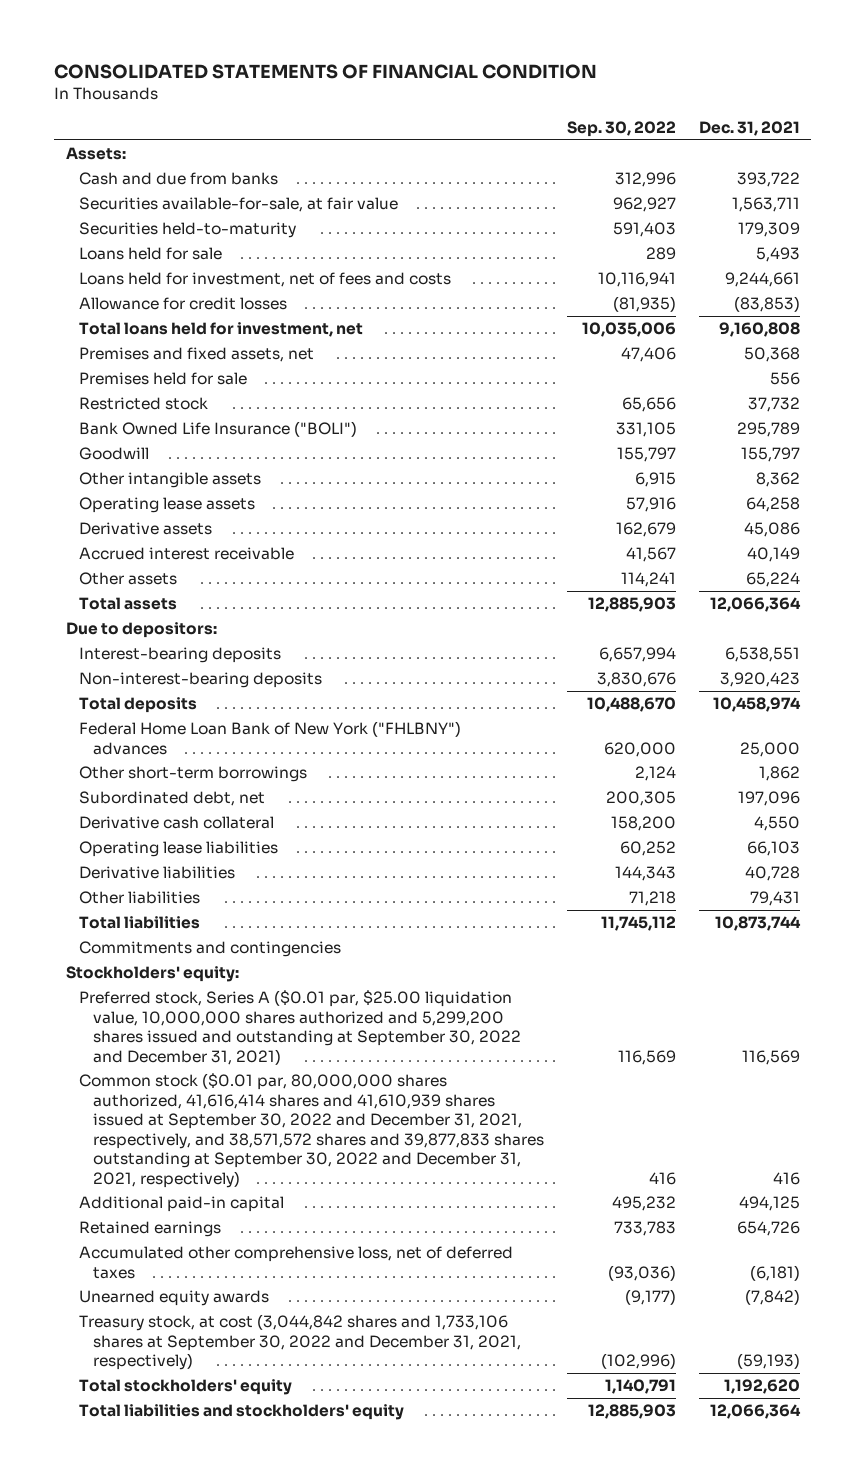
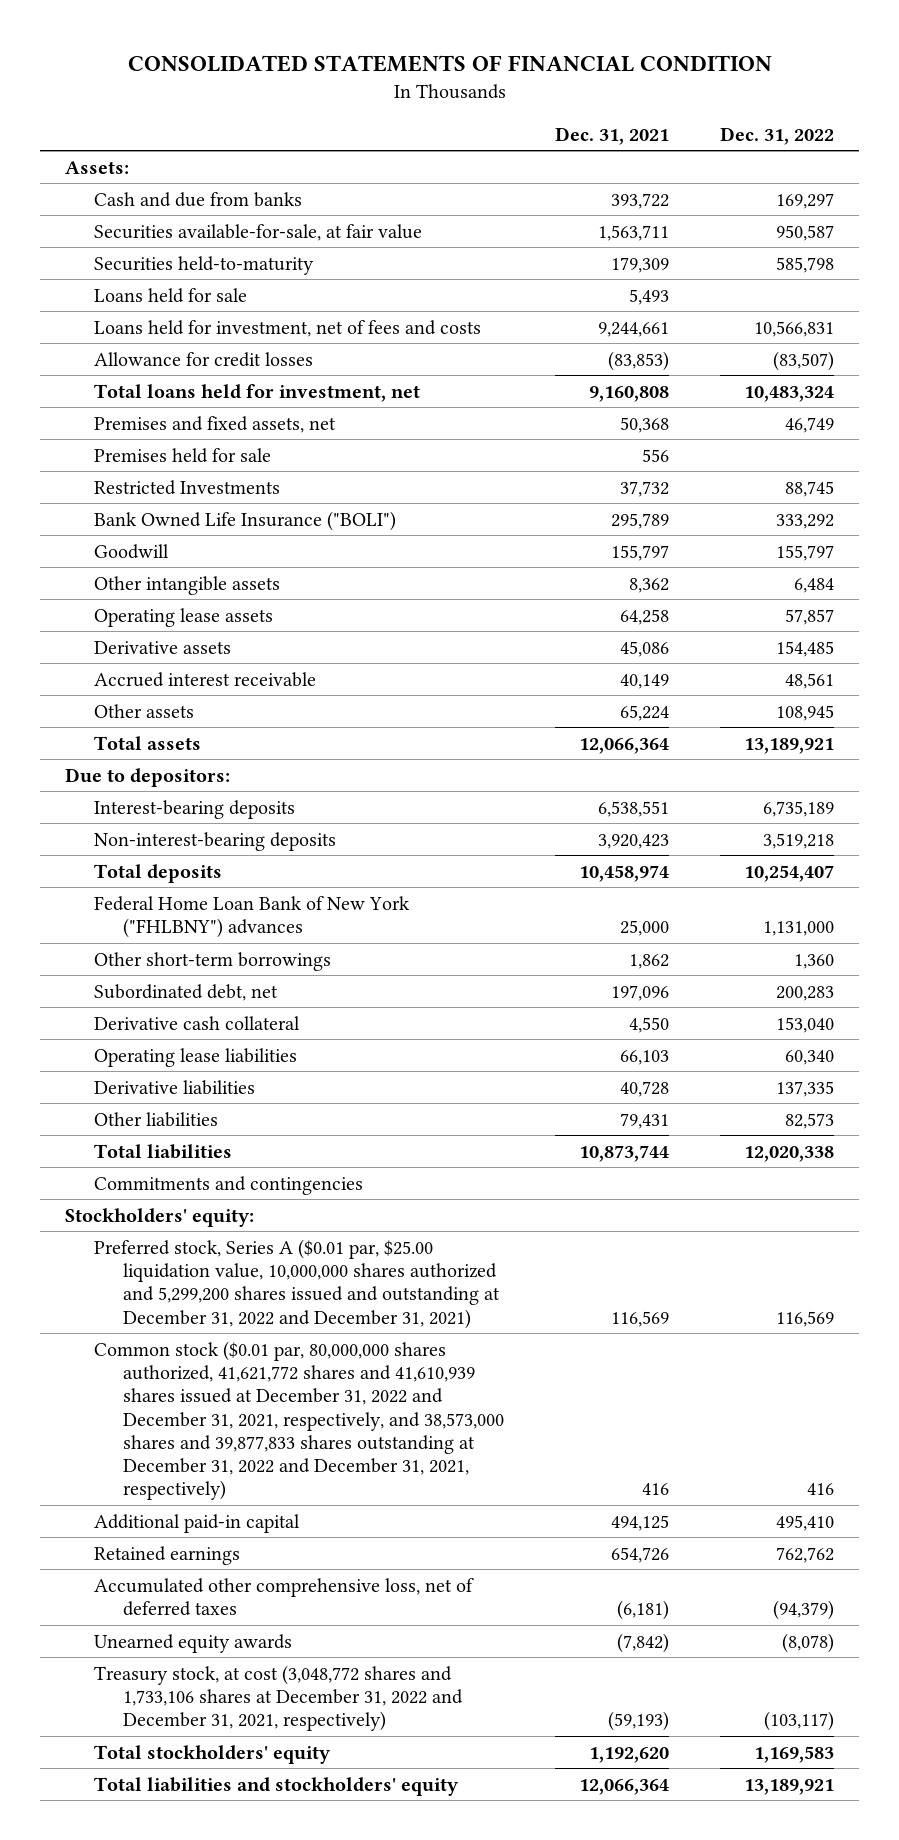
[566,120,676,137] Sep. 30, 2022 -> none
none -> [719,126,834,145] Dec. 31, 2022
[79,397,209,411] Restricted stock -> [93,479,280,495] Restricted Investments
[79,990,522,1065] Preferred stock, Series A ($0.01 par, $25.00 liquidation value, 10,000,000 shares authorized and 5,299,200 shares issued and outstanding at September 30, 2022 and December 31, 2021) -> [93,1238,500,1329] Preferred stock, Series A ($0.01 par, $25.00 liquidation value, 10,000,000 shares authorized and 5,299,200 shares issued and outstanding at December 31, 2022 and December 31, 2021)
[79,1073,545,1188] Common stock ($0.01 par, 80,000,000 shares authorized, 41,616,414 shares and 41,610,939 shares issued at September 30, 2022 and December 31, 2021, respectively, and 38,571,572 shares and 39,877,833 shares outstanding at September 30, 2022 and December 31, 2021, respectively) -> [93,1340,504,1501] Common stock ($0.01 par, 80,000,000 shares authorized, 41,621,772 shares and 41,610,939 shares issued at December 31, 2022 and December 31, 2021, respectively, and 38,573,000 shares and 39,877,833 shares outstanding at December 31, 2022 and December 31, 2021, respectively)
[79,1314,522,1371] Treasury stock, at cost (3,044,842 shares and 1,733,106 shares at September 30, 2022 and December 31, 2021, respectively) -> [93,1664,463,1732] Treasury stock, at cost (3,048,772 shares and 1,733,106 shares at December 31, 2022 and December 31, 2021, respectively)

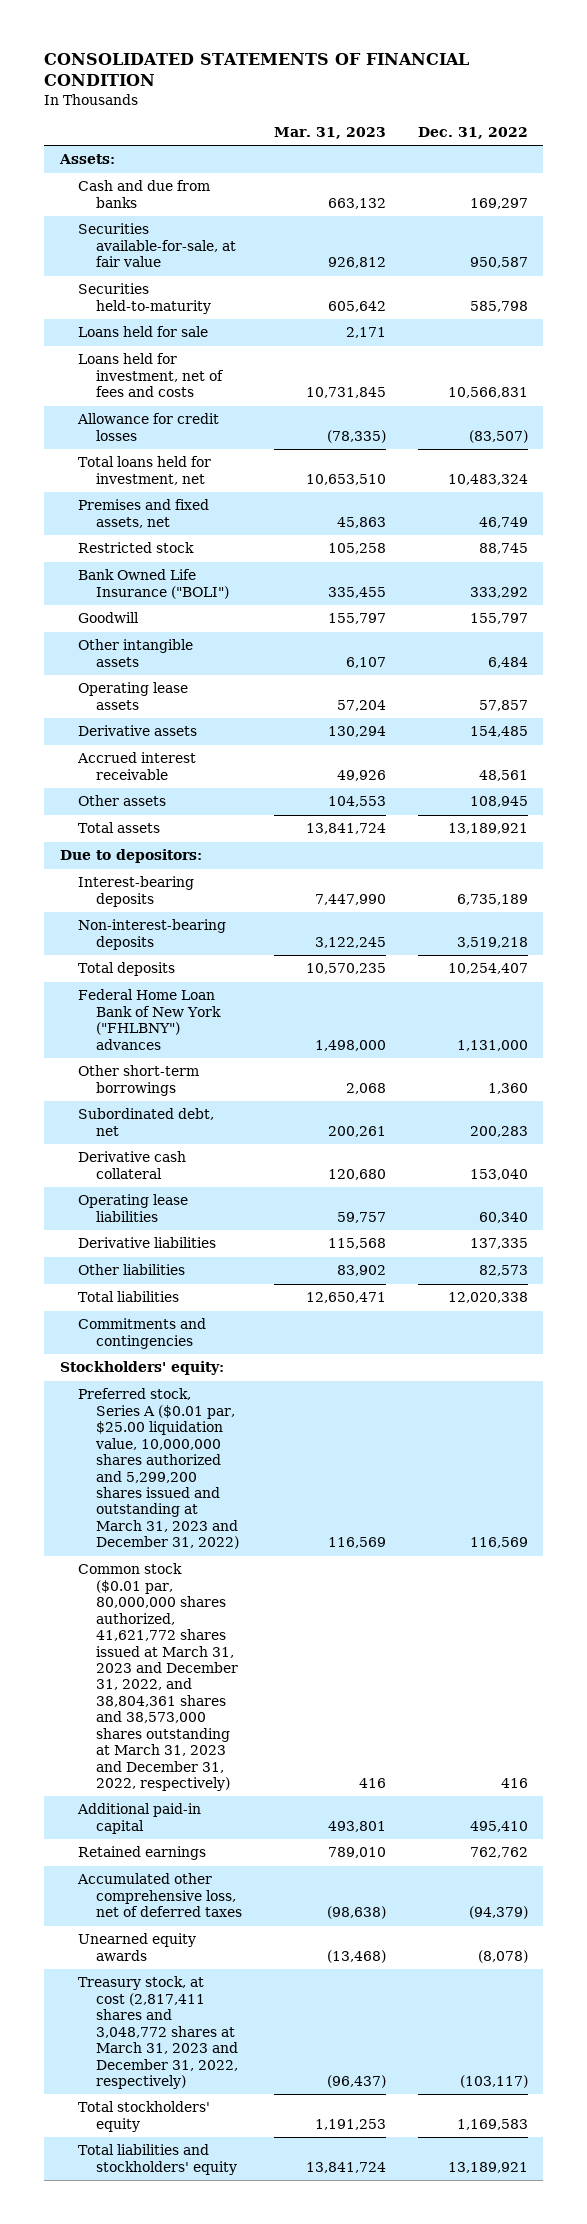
[554,126,669,145] Dec. 31, 2021 -> none
none -> [273,126,386,139] Mar. 31, 2023
[93,447,271,463] Premises held for sale -> none
[93,479,280,495] Restricted Investments -> [77,542,194,554] Restricted stock
[93,1238,500,1329] Preferred stock, Series A ($0.01 par, $25.00 liquidation value, 10,000,000 shares authorized and 5,299,200 shares issued and outstanding at December 31, 2022 and December 31, 2021) -> [77,1388,239,1550] Preferred stock, Series A ($0.01 par, $25.00 liquidation value, 10,000,000 shares authorized and 5,299,200 shares issued and outstanding at March 31, 2023 and December 31, 2022)
[93,1340,504,1501] Common stock ($0.01 par, 80,000,000 shares authorized, 41,621,772 shares and 41,610,939 shares issued at December 31, 2022 and December 31, 2021, respectively, and 38,573,000 shares and 39,877,833 shares outstanding at December 31, 2022 and December 31, 2021, respectively) -> [77,1563,238,1792] Common stock ($0.01 par, 80,000,000 shares authorized, 41,621,772 shares issued at March 31, 2023 and December 31, 2022, and 38,804,361 shares and 38,573,000 shares outstanding at March 31, 2023 and December 31, 2022, respectively)
[93,1664,463,1732] Treasury stock, at cost (3,048,772 shares and 1,733,106 shares at December 31, 2022 and December 31, 2021, respectively) -> [77,1976,238,2090] Treasury stock, at cost (2,817,411 shares and 3,048,772 shares at March 31, 2023 and December 31, 2022, respectively)

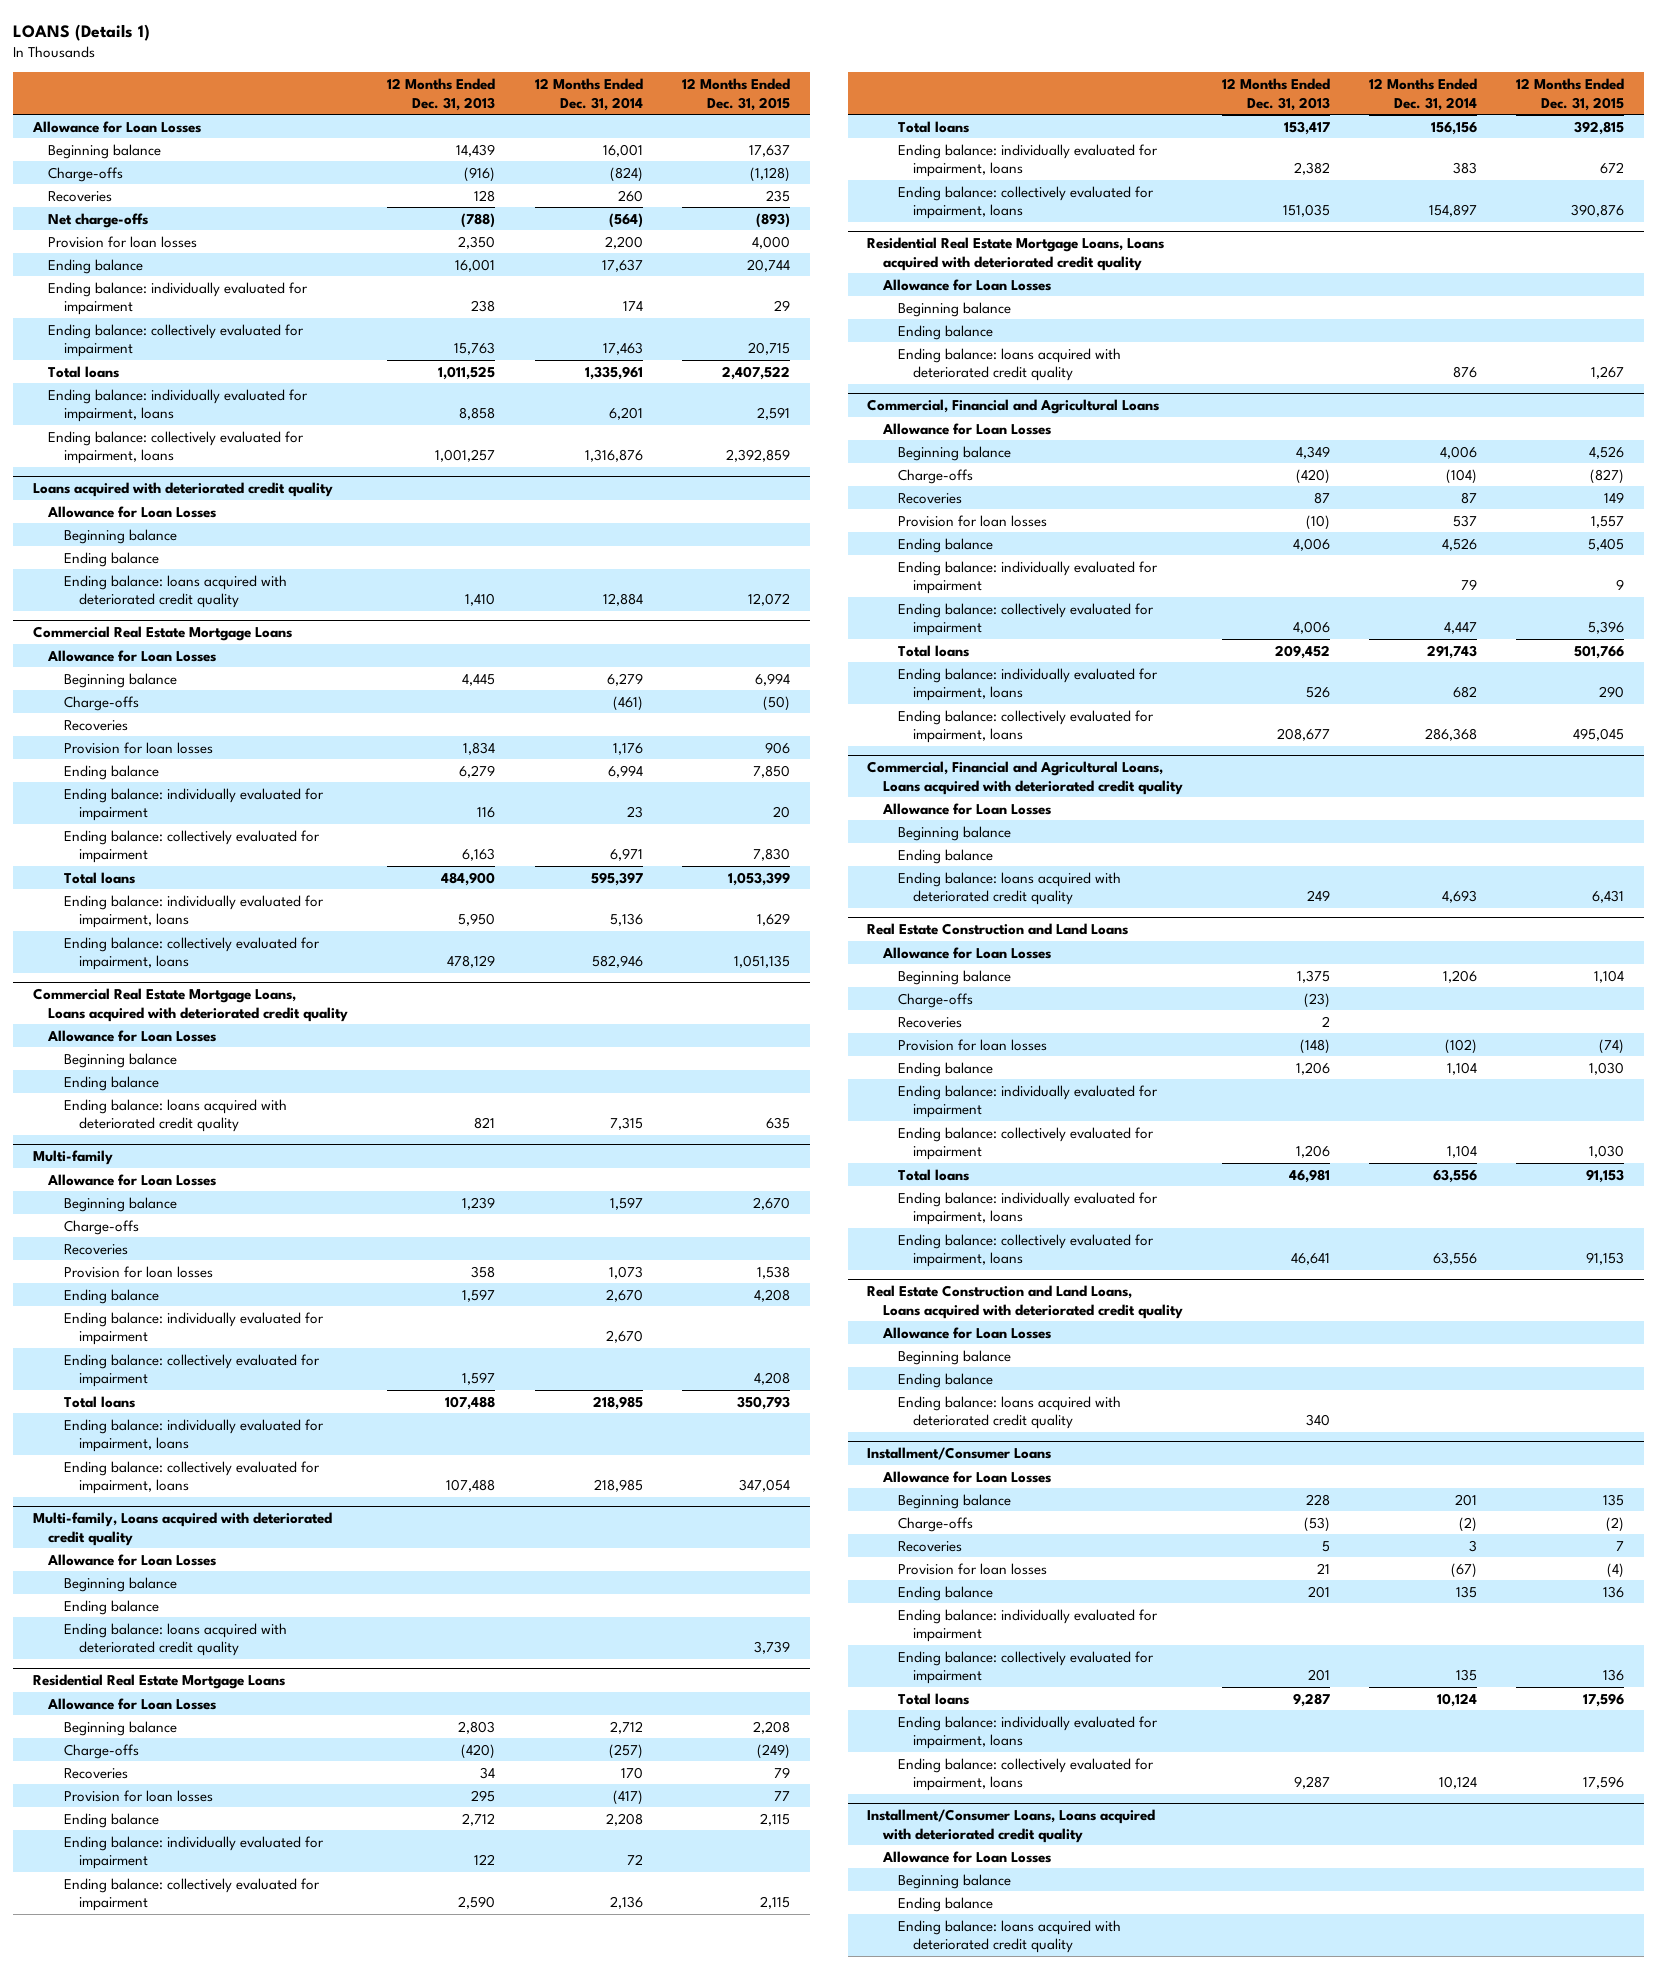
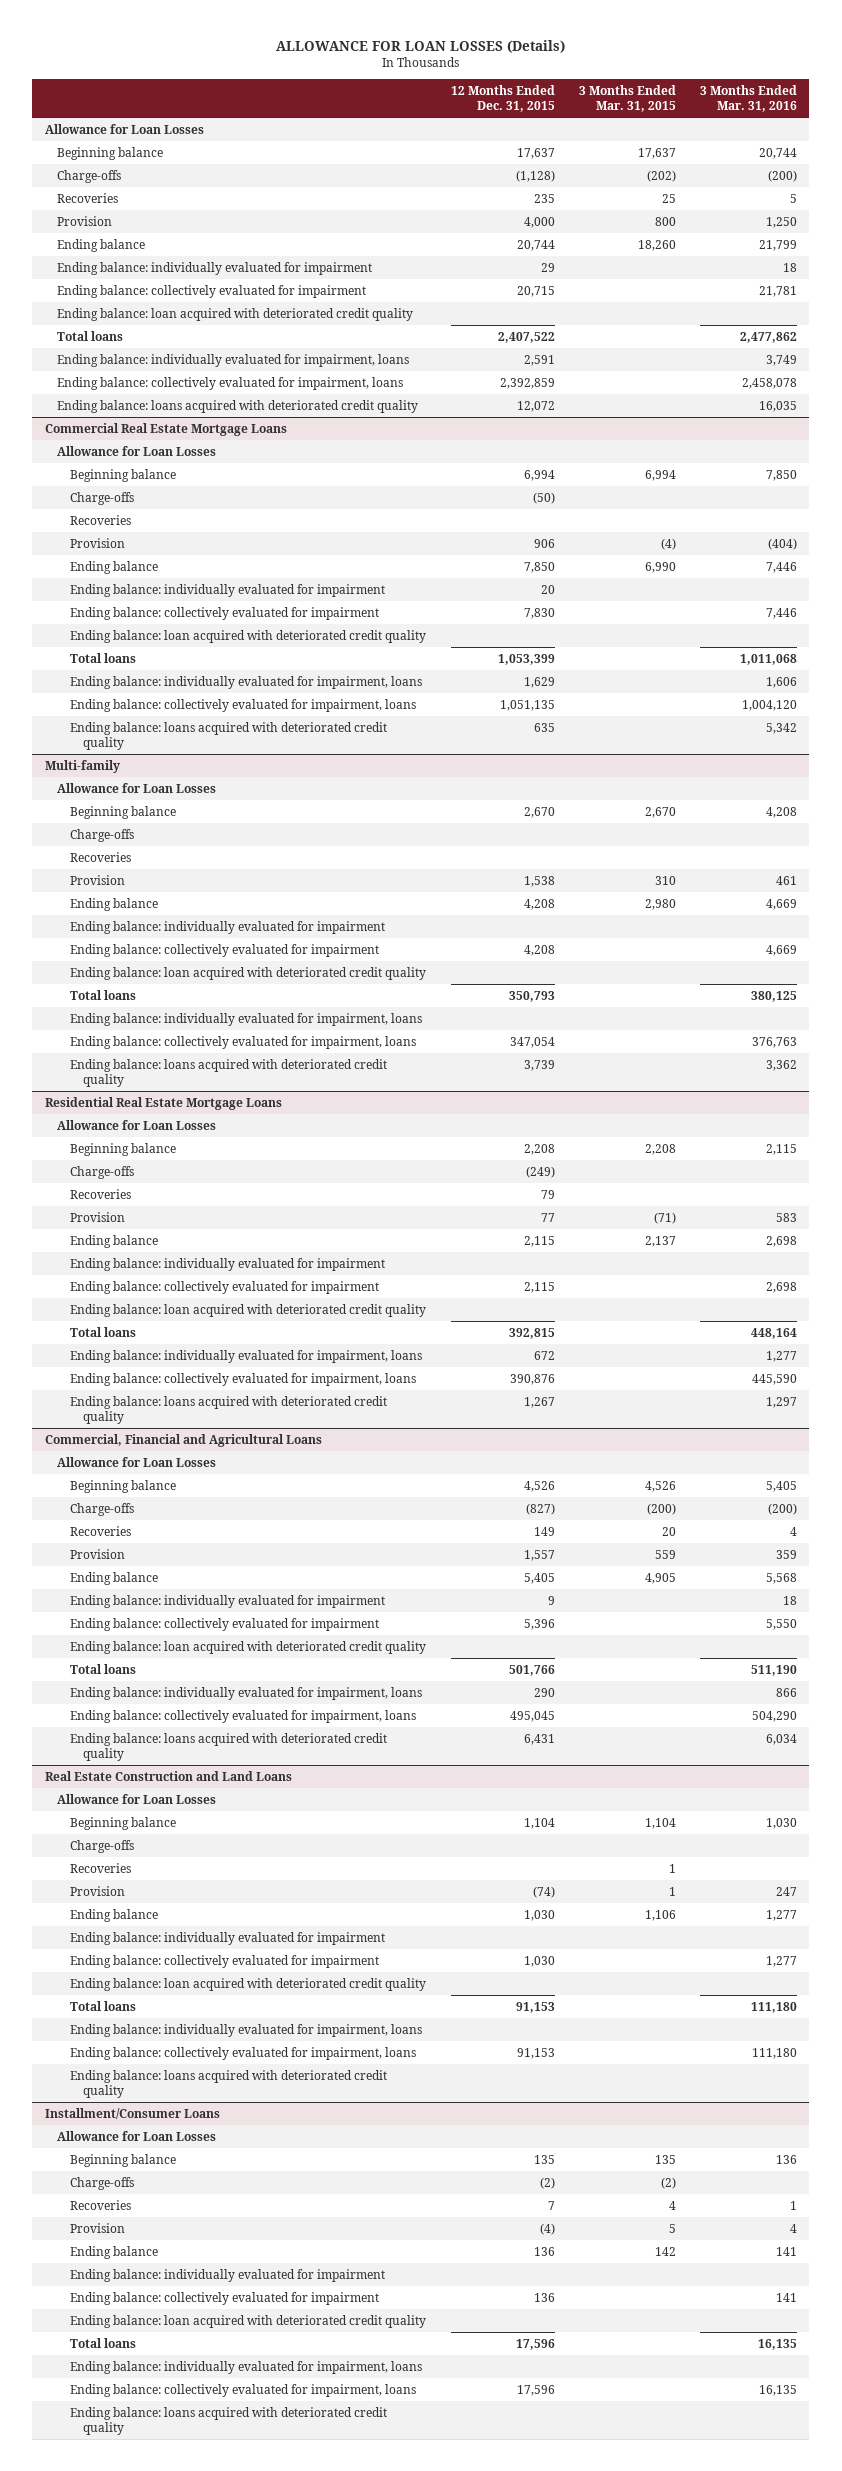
[13,23,151,41] LOANS (Details 1) -> [275,39,565,53] ALLOWANCE FOR LOAN LOSSES (Details)
[387,78,496,111] 12 Months Ended Dec. 31, 2013 -> none
[534,78,643,111] 12 Months Ended Dec. 31, 2014 -> none
none -> [578,84,676,112] 3 Months Ended Mar. 31, 2015
none -> [700,84,798,112] 3 Months Ended Mar. 31, 2016
[48,212,149,228] Net charge-offs -> none
[48,235,198,248] Provision for loan losses -> [57,215,113,226] Provision
none -> [57,307,414,321] Ending balance: loan acquired with deteriorated credit quality
[32,482,333,498] Loans acquired with deteriorated credit quality -> none
[47,505,217,518] Allowance for Loan Losses -> none
[63,528,177,544] Beginning balance -> none
[63,551,159,567] Ending balance -> none
[63,741,213,754] Provision for loan losses -> [70,537,126,548] Provision
none -> [70,629,427,643] Ending balance: loan acquired with deteriorated credit quality
[32,988,349,1022] Commercial Real Estate Mortgage Loans, Loans acquired with deteriorated credit quality -> none
[47,1029,217,1042] Allowance for Loan Losses -> none
[63,1052,177,1068] Beginning balance -> none
[63,1075,159,1091] Ending balance -> none
[63,1265,213,1278] Provision for loan losses -> [70,874,126,885] Provision
none -> [70,966,427,980] Ending balance: loan acquired with deteriorated credit quality
[32,1512,332,1546] Multi-family, Loans acquired with deteriorated credit quality -> none
[47,1553,217,1566] Allowance for Loan Losses -> none
[63,1576,177,1592] Beginning balance -> none
[63,1599,159,1615] Ending balance -> none
[63,1789,213,1802] Provision for loan losses -> [70,1211,126,1222] Provision
none -> [70,1303,427,1317] Ending balance: loan acquired with deteriorated credit quality
[867,237,1165,271] Residential Real Estate Mortgage Loans, Loans acquired with deteriorated credit quality -> none
[881,278,1051,291] Allowance for Loan Losses -> none
[897,301,1011,317] Beginning balance -> none
[897,324,993,340] Ending balance -> none
[897,514,1047,527] Provision for loan losses -> [70,1548,126,1559] Provision
none -> [70,1640,427,1654] Ending balance: loan acquired with deteriorated credit quality
[867,761,1183,795] Commercial, Financial and Agricultural Loans, Loans acquired with deteriorated credit quality -> none
[881,802,1051,815] Allowance for Loan Losses -> none
[897,825,1011,841] Beginning balance -> none
[897,848,993,864] Ending balance -> none
[897,1038,1047,1051] Provision for loan losses -> [70,1885,126,1896] Provision
none -> [70,1977,427,1991] Ending balance: loan acquired with deteriorated credit quality
[867,1285,1183,1319] Real Estate Construction and Land Loans, Loans acquired with deteriorated credit quality -> none
[881,1326,1051,1339] Allowance for Loan Losses -> none
[897,1349,1011,1365] Beginning balance -> none
[897,1372,993,1388] Ending balance -> none
[897,1562,1047,1575] Provision for loan losses -> [70,2222,126,2233] Provision
none -> [70,2314,427,2328] Ending balance: loan acquired with deteriorated credit quality
[867,1809,1156,1843] Installment/Consumer Loans, Loans acquired with deteriorated credit quality -> none
[881,1850,1051,1863] Allowance for Loan Losses -> none
[897,1873,1011,1889] Beginning balance -> none
[897,1896,993,1912] Ending balance -> none

